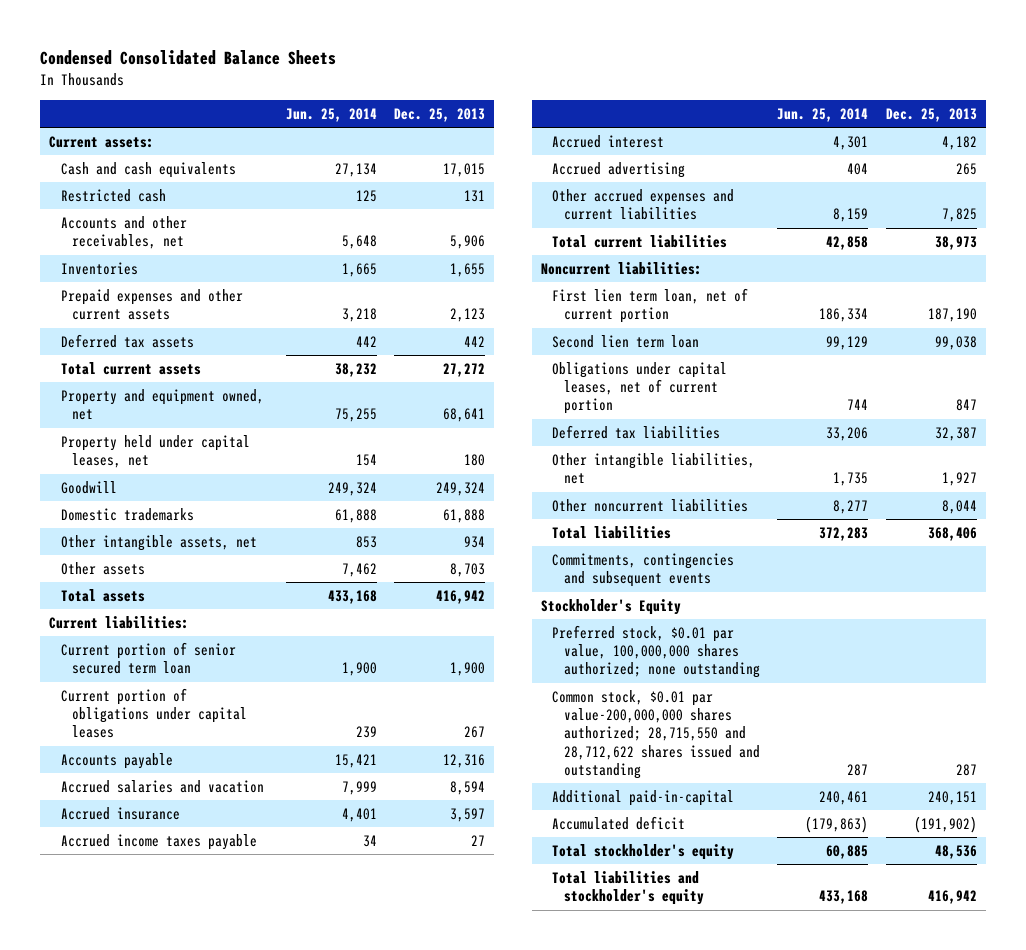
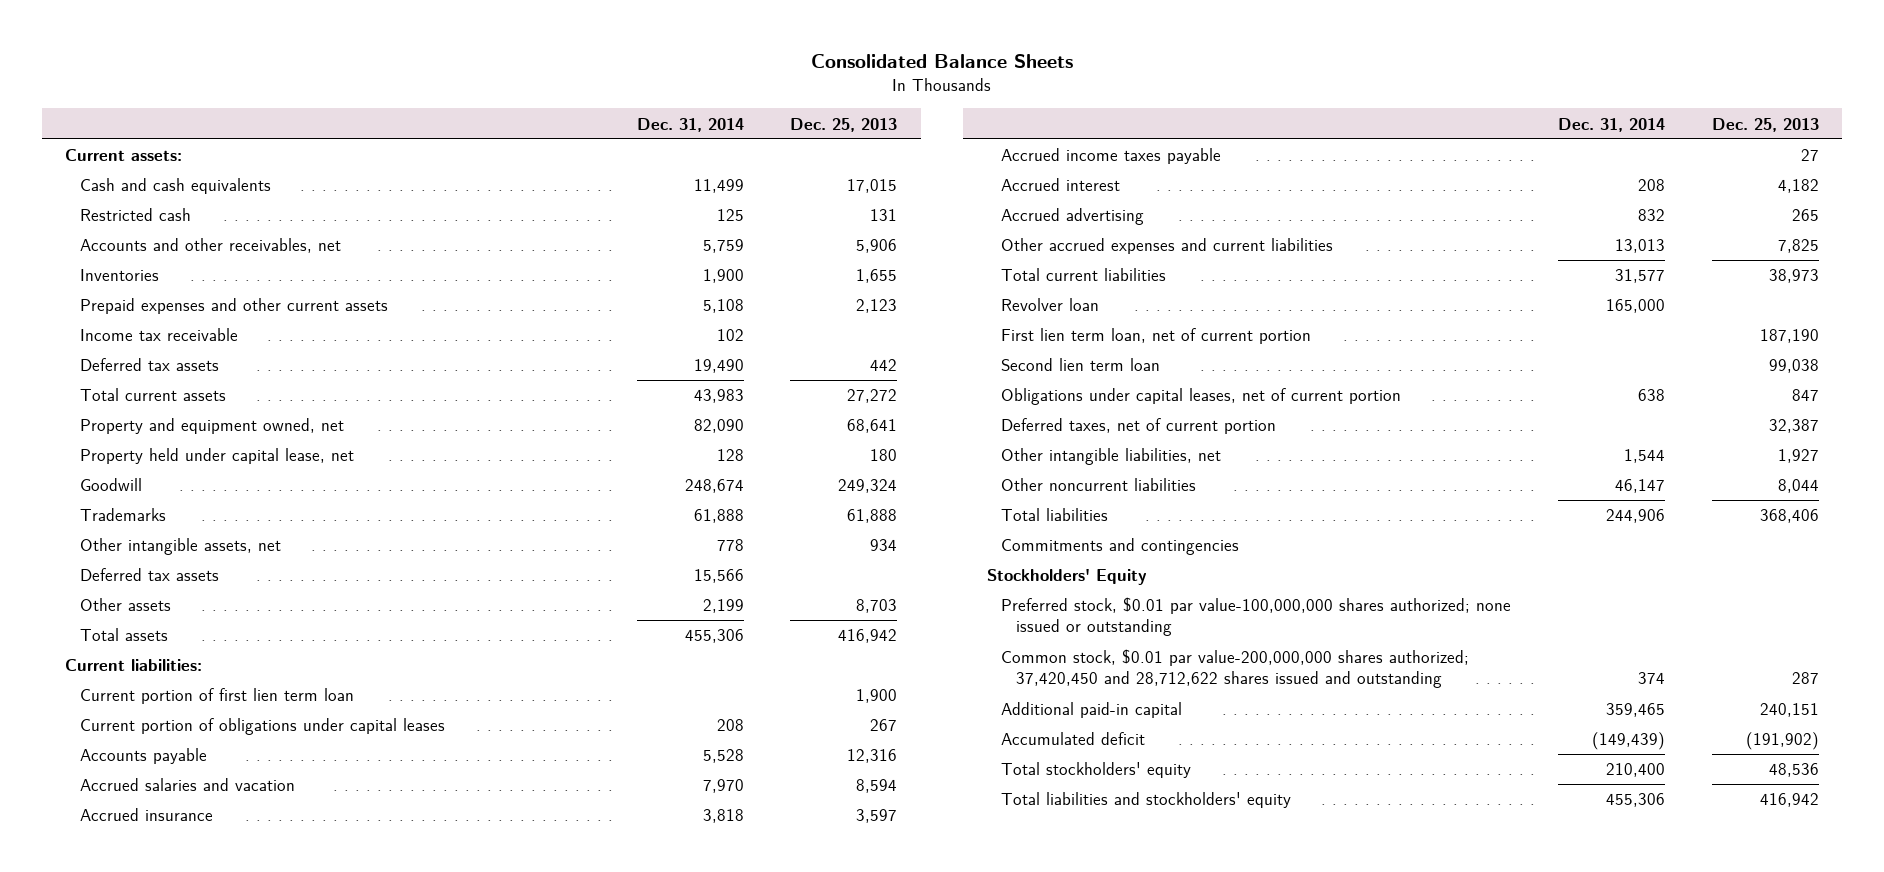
[40,50,337,66] Condensed Consolidated Balance Sheets -> [811,54,1074,69] Consolidated Balance Sheets
[285,107,377,122] Jun. 25, 2014 -> none
none -> [636,117,744,132] Dec. 31, 2014
none -> [80,328,239,342] Income tax receivable
[60,435,250,469] Property held under capital leases, net -> [80,448,355,465] Property held under capital lease, net
[60,508,194,522] Domestic trademarks -> [80,508,167,522] Trademarks
none -> [80,568,220,582] Deferred tax assets
[60,642,236,675] Current portion of senior secured term loan -> [80,688,355,705] Current portion of first lien term loan
[540,262,702,276] Noncurrent liabilities: -> none
none -> [1001,298,1100,312] Revolver loan
[552,425,721,440] Deferred tax liabilities -> [1001,418,1277,435] Deferred taxes, net of current portion
[552,553,735,588] Commitments, contingencies and subsequent events -> [1001,538,1240,556] Commitments and contingencies
[540,599,681,616] Stockholder's Equity -> [986,569,1147,586] Stockholders' Equity
[552,625,760,679] Preferred stock, $0.01 par value, 100,000,000 shares authorized; none outstanding -> [1001,597,1512,637] Preferred stock, $0.01 par value-100,000,000 shares authorized; none issued or outstanding
[552,690,760,779] Common stock, $0.01 par value-200,000,000 shares authorized; 28,715,550 and 28,712,622 shares issued and outstanding -> [1001,649,1470,689] Common stock, $0.01 par value-200,000,000 shares authorized; 37,420,450 and 28,712,622 shares issued and outstanding
[552,790,735,807] Additional paid-in-capital -> [1001,702,1183,719] Additional paid-in capital
[552,844,735,861] Total stockholder's equity -> [1001,762,1192,779] Total stockholders' equity
[552,871,704,906] Total liabilities and stockholder's equity -> [1001,792,1292,809] Total liabilities and stockholders' equity

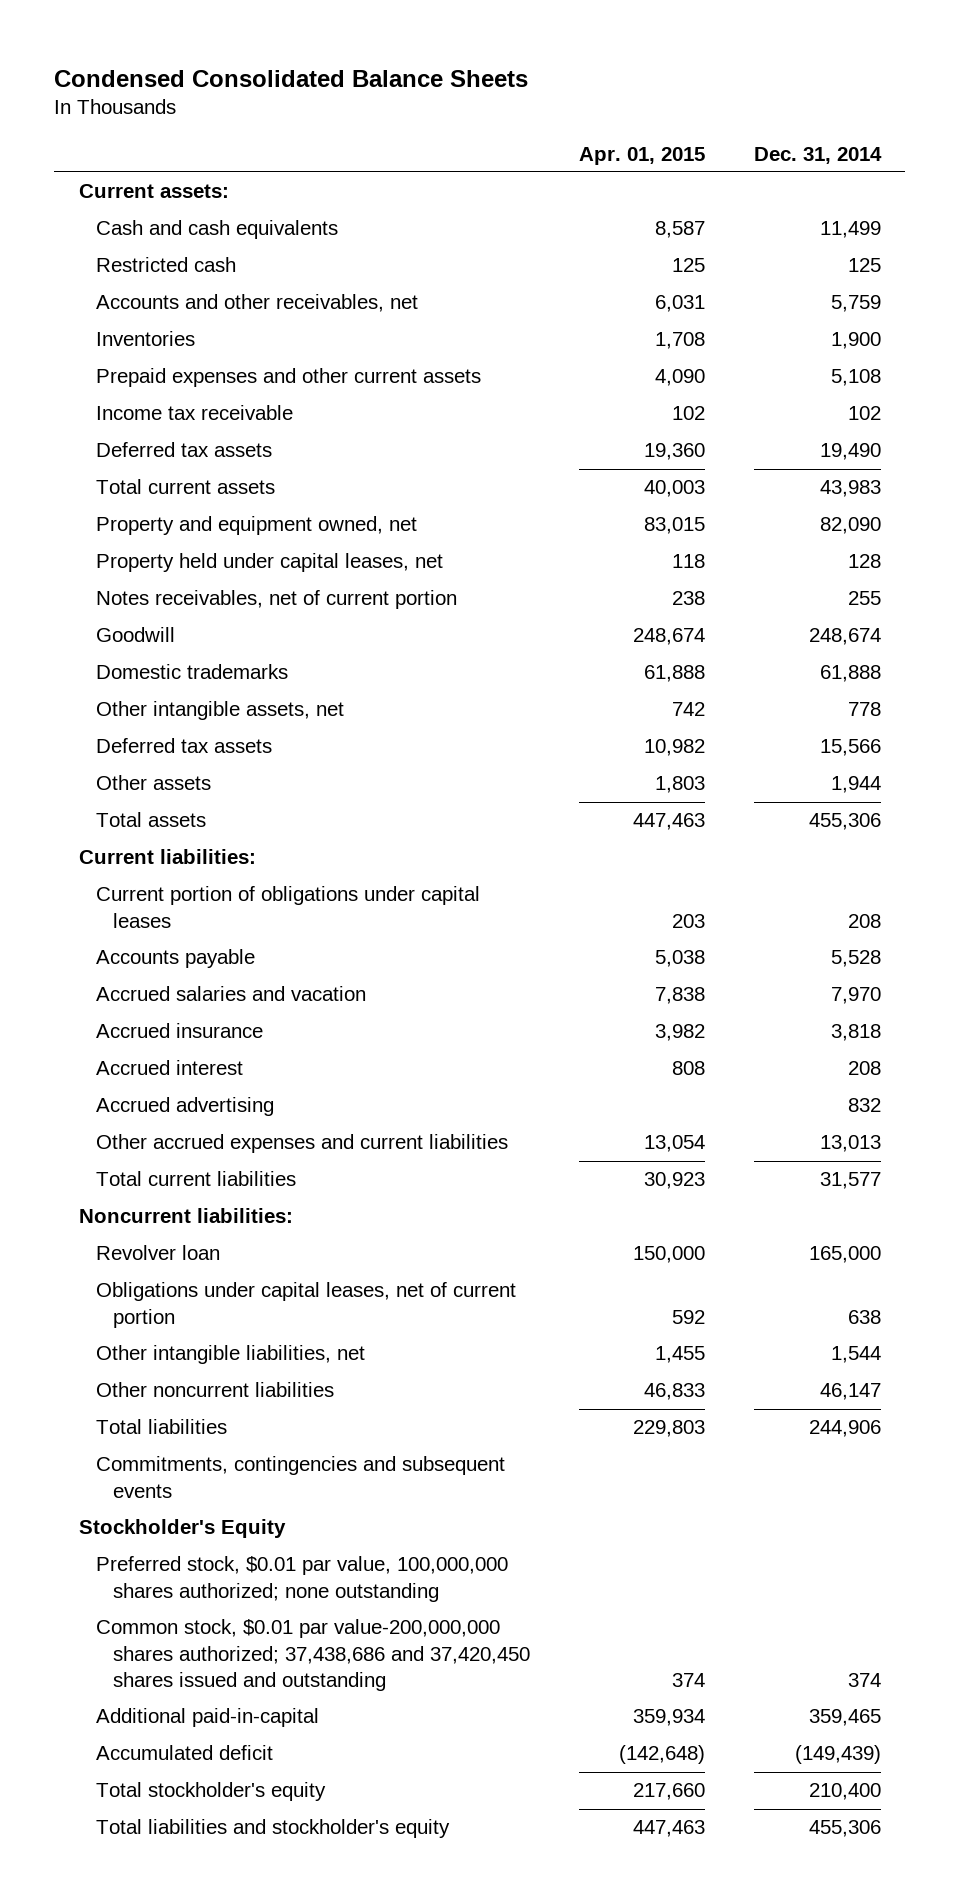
[811,54,1074,69] Consolidated Balance Sheets -> [54,69,529,87] Condensed Consolidated Balance Sheets
[790,117,898,132] Dec. 25, 2013 -> none
none -> [579,146,706,165] Apr. 01, 2015
[80,448,355,465] Property held under capital lease, net -> [96,553,444,573] Property held under capital leases, net
none -> [96,590,458,610] Notes receivables, net of current portion
[80,508,167,522] Trademarks -> [96,664,289,680] Domestic trademarks
[702,599,744,614] 2,199 -> [831,776,882,794] 1,944
[80,688,355,705] Current portion of first lien term loan -> none
[1001,148,1222,165] Accrued income taxes payable -> none
none -> [78,1208,293,1224] Noncurrent liabilities:
[1001,328,1312,345] First lien term loan, net of current portion -> none
[1001,358,1161,372] Second lien term loan -> none
[1001,418,1277,435] Deferred taxes, net of current portion -> none
[1001,538,1240,556] Commitments and contingencies -> [96,1456,506,1498] Commitments, contingencies and subsequent events
[986,569,1147,586] Stockholders' Equity -> [78,1519,286,1539] Stockholder's Equity
[1001,597,1512,637] Preferred stock, $0.01 par value-100,000,000 shares authorized; none issued or outstanding -> [96,1556,509,1602] Preferred stock, $0.01 par value, 100,000,000 shares authorized; none outstanding
[1001,649,1470,689] Common stock, $0.01 par value-200,000,000 shares authorized; 37,420,450 and 28,712,622 shares issued and outstanding -> [96,1619,531,1692] Common stock, $0.01 par value-200,000,000 shares authorized; 37,438,686 and 37,420,450 shares issued and outstanding
[1001,702,1183,719] Additional paid-in capital -> [96,1708,320,1728] Additional paid-in-capital
[1001,762,1192,779] Total stockholders' equity -> [96,1782,327,1802] Total stockholder's equity
[1001,792,1292,809] Total liabilities and stockholders' equity -> [96,1819,451,1839] Total liabilities and stockholder's equity

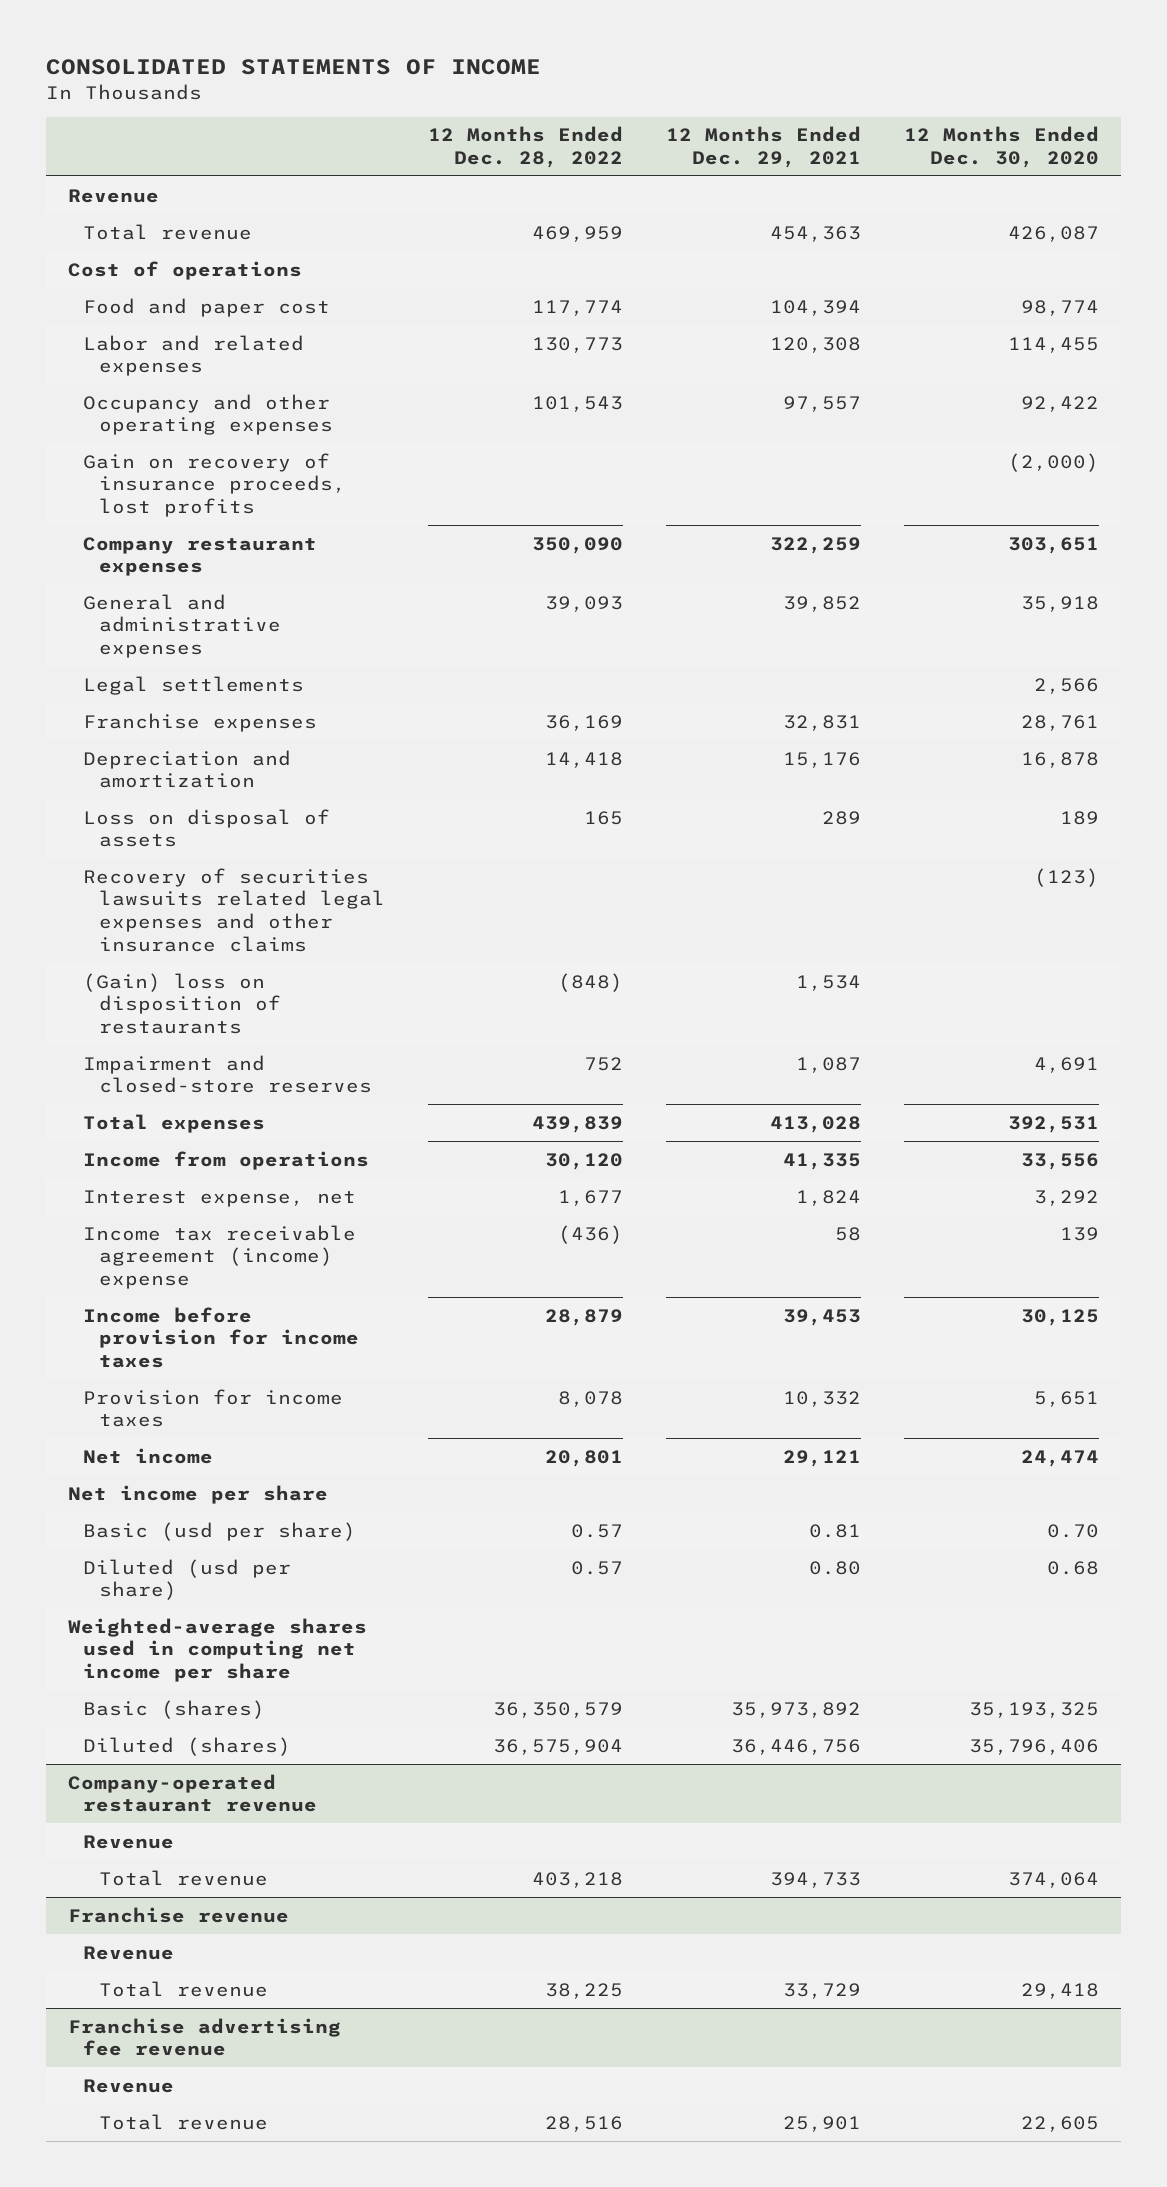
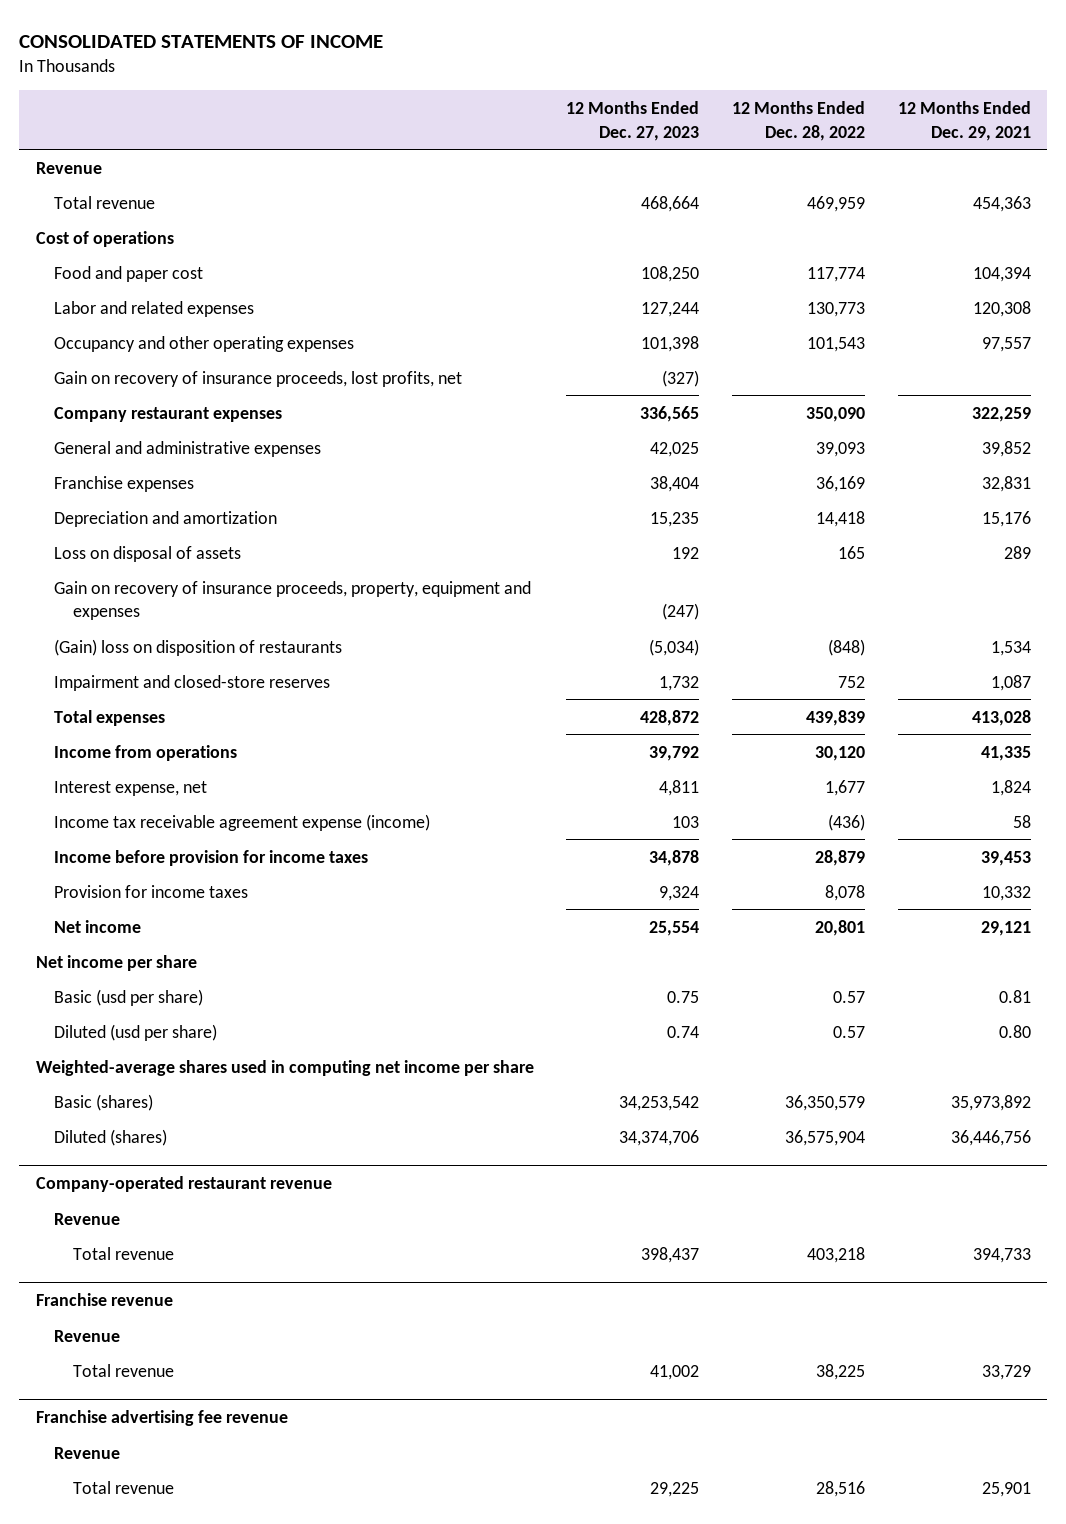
[904,126,1100,168] 12 Months Ended Dec. 30, 2020 -> none
none -> [566,100,700,141] 12 Months Ended Dec. 27, 2023
[83,452,346,517] Gain on recovery of insurance proceeds, lost profits -> [54,370,463,387] Gain on recovery of insurance proceeds, lost profits, net
[83,675,305,695] Legal settlements -> none
[83,867,385,952] Recovery of securities lawsuits related legal expenses and other insurance claims -> none
none -> [54,580,532,621] Gain on recovery of insurance proceeds, property, equipment and expenses
[83,1224,357,1289] Income tax receivable agreement (income) expense -> [54,813,431,831] Income tax receivable agreement expense (income)

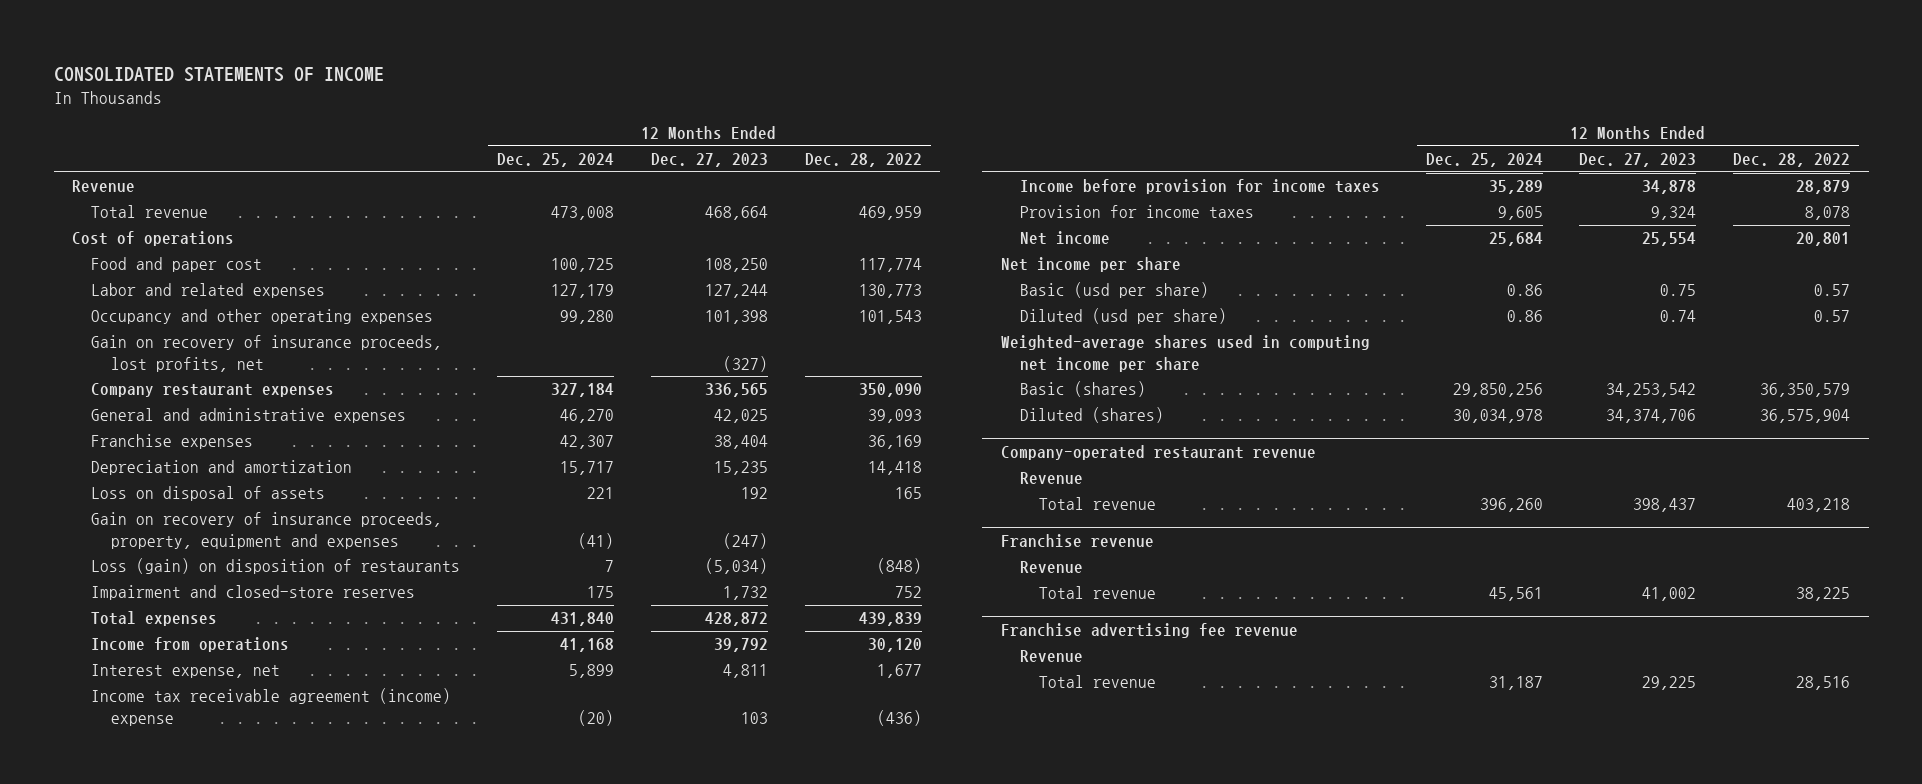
[897,100,1031,141] 12 Months Ended Dec. 29, 2021 -> none
none -> [497,153,615,168] Dec. 25, 2024
[54,638,343,656] (Gain) loss on disposition of restaurants -> [91,558,461,575] Loss (gain) on disposition of restaurants
[54,813,431,831] Income tax receivable agreement expense (income) -> [91,688,452,726] Income tax receivable agreement (income) expense

